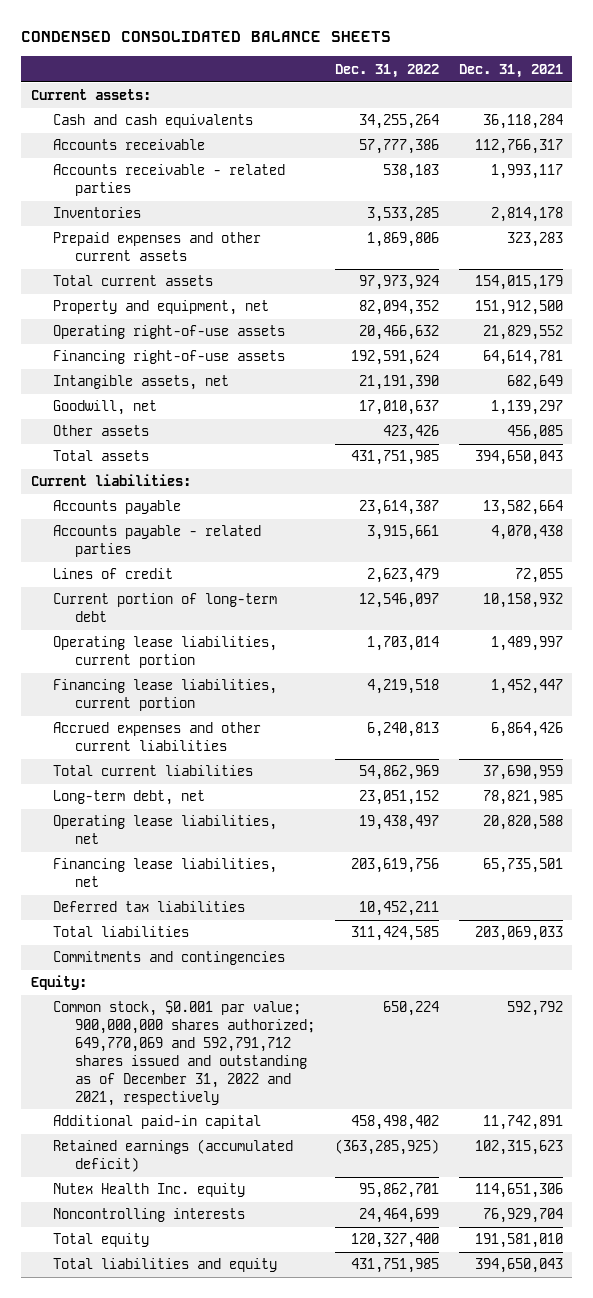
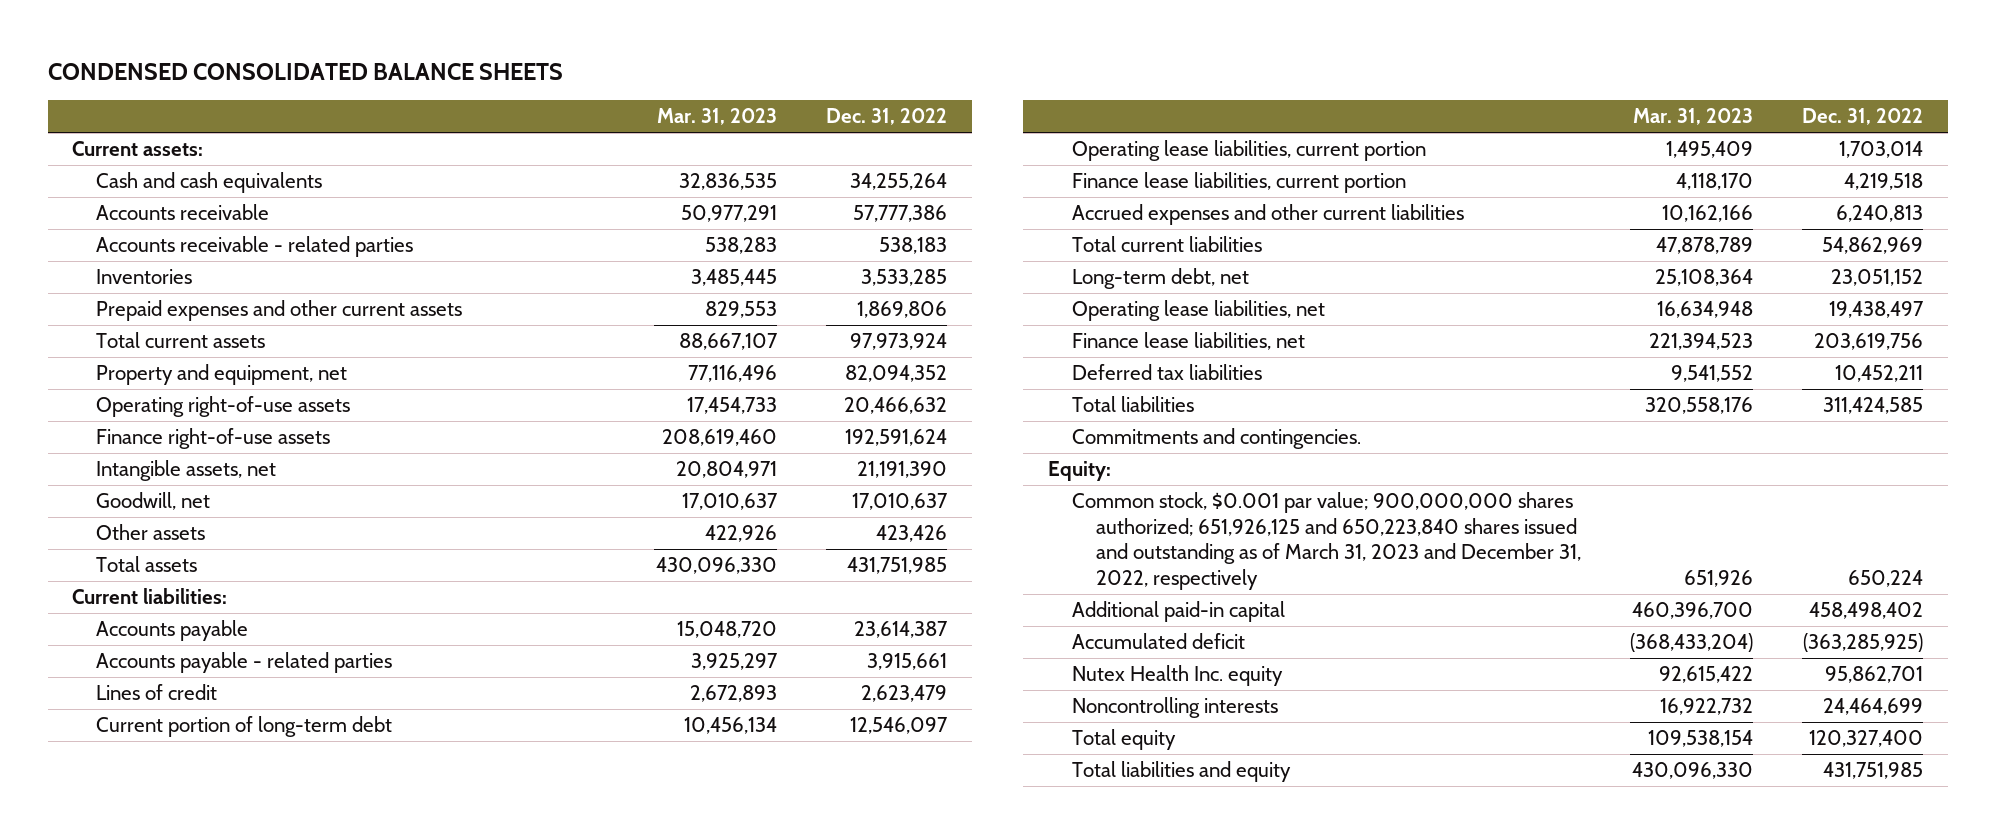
[458,63,563,78] Dec. 31, 2021 -> none
none -> [657,108,778,126] Mar. 31, 2023
[52,350,285,365] Financing right-of-use assets -> [96,428,331,450] Finance right-of-use assets
[52,679,277,712] Financing lease liabilities, current portion -> [1071,172,1406,194] Finance lease liabilities, current portion
[52,858,277,888] Financing lease liabilities, net -> [1071,332,1305,351] Finance lease liabilities, net
[52,951,285,966] Commitments and contingencies -> [1071,428,1361,450] Commitments and contingencies.
[52,1000,315,1106] Common stock, $0.001 par value; 900,000,000 shares authorized; 649,770,069 and 592,791,712 shares issued and outstanding as of December 31, 2022 and 2021, respectively -> [1071,492,1581,590] Common stock, $0.001 par value; 900,000,000 shares authorized; 651,926,125 and 650,223,840 shares issued and outstanding as of March 31, 2023 and December 31, 2022, respectively
[52,1139,293,1173] Retained earnings (accumulated deficit) -> [1071,633,1245,650] Accumulated deficit

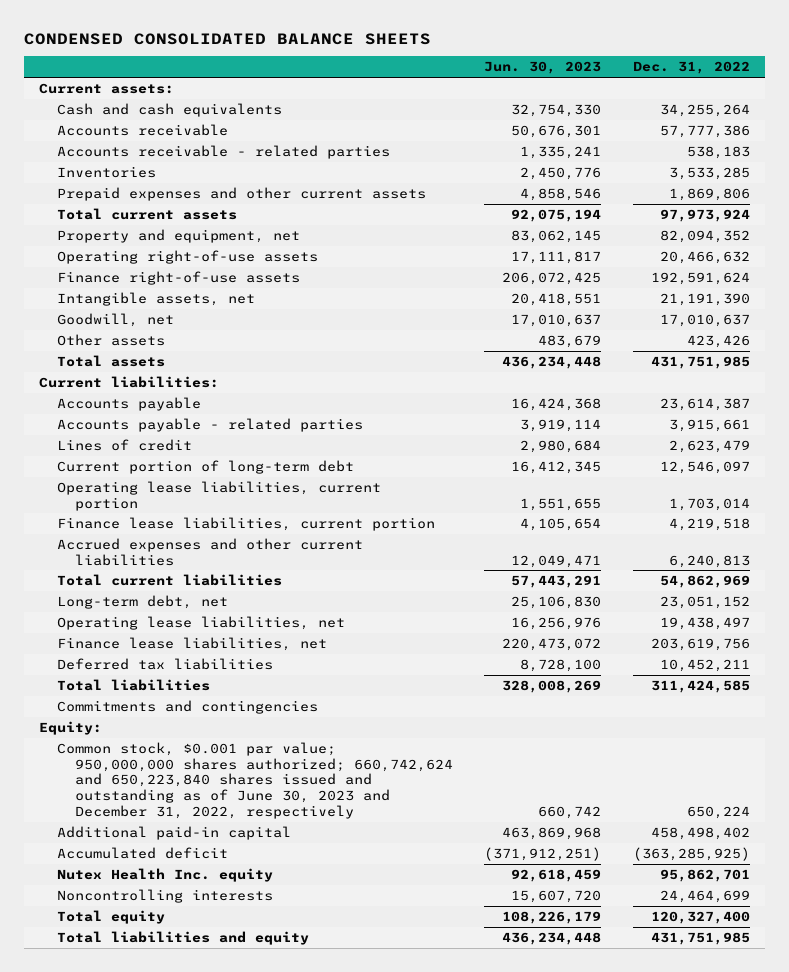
[657,108,778,126] Mar. 31, 2023 -> none
none -> [484,61,602,75] Jun. 30, 2023
[1071,428,1361,450] Commitments and contingencies. -> [57,699,319,714] Commitments and contingencies
[1071,492,1581,590] Common stock, $0.001 par value; 900,000,000 shares authorized; 651,926,125 and 650,223,840 shares issued and outstanding as of March 31, 2023 and December 31, 2022, respectively -> [57,741,453,819] Common stock, $0.001 par value; 950,000,000 shares authorized; 660,742,624 and 650,223,840 shares issued and outstanding as of June 30, 2023 and December 31, 2022, respectively

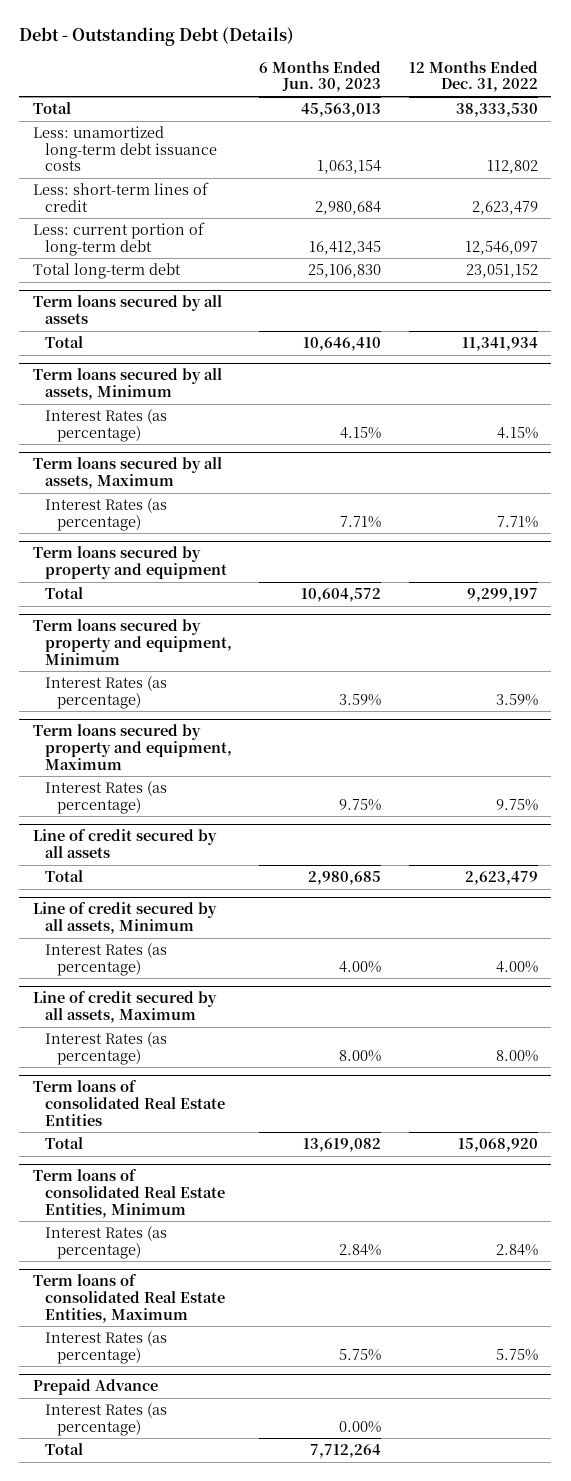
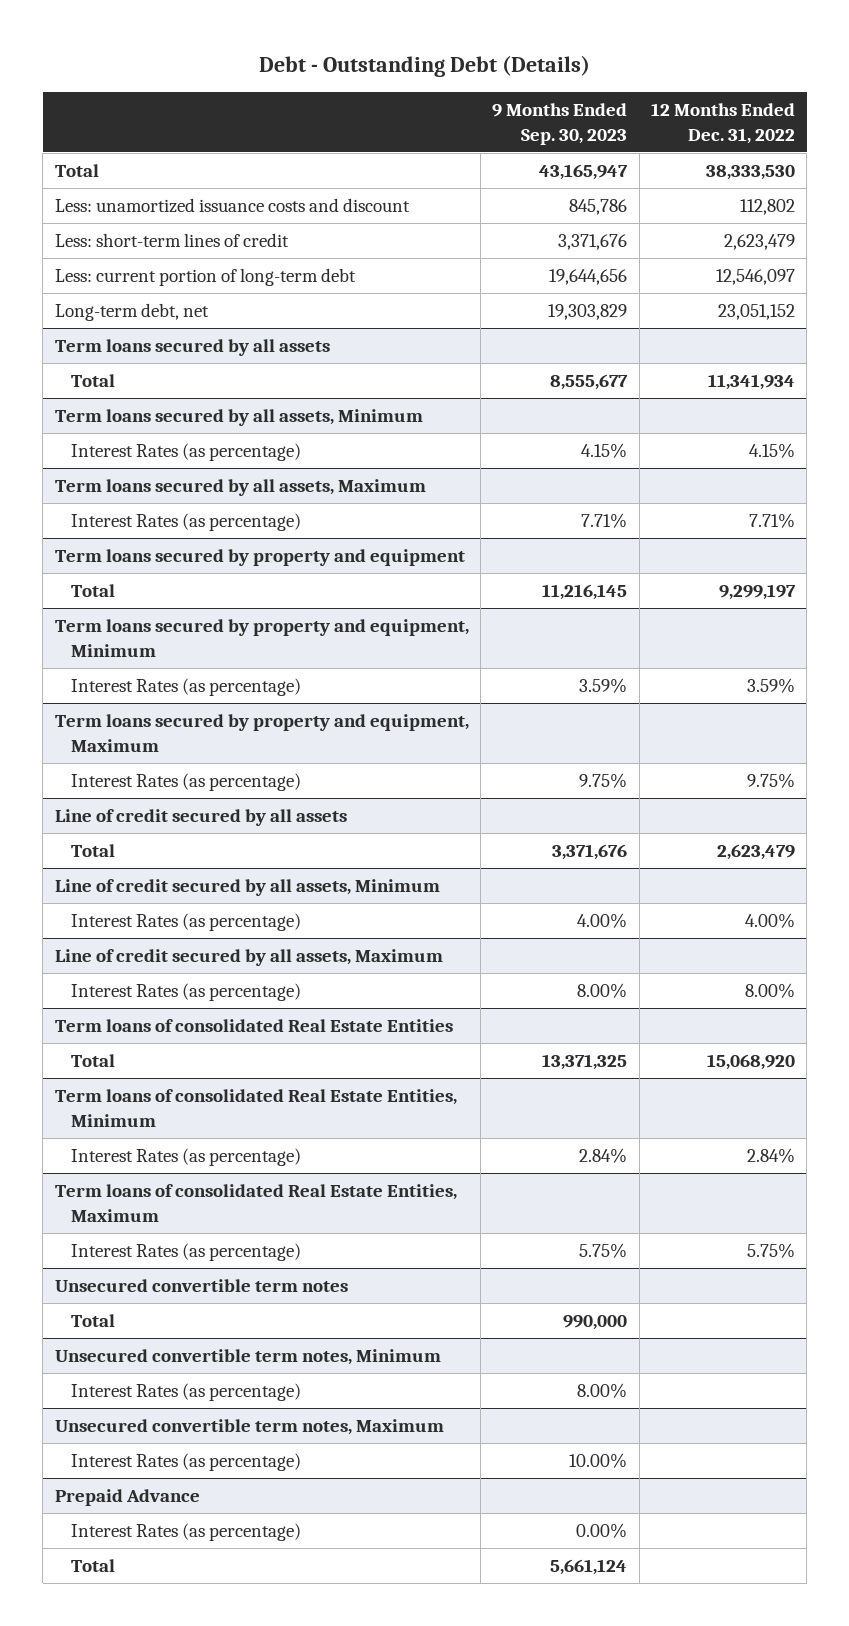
[259,60,382,93] 6 Months Ended Jun. 30, 2023 -> none
none -> [492,102,628,145] 9 Months Ended Sep. 30, 2023
[32,126,218,172] Less: unamortized long-term debt issuance costs -> [54,198,410,214] Less: unamortized issuance costs and discount
[32,263,181,280] Total long-term debt -> [54,303,209,322] Long-term debt, net
none -> [54,1279,348,1293] Unsecured convertible term notes
none -> [70,1314,115,1328] Total
none -> [54,1349,441,1366] Unsecured convertible term notes, Minimum
none -> [70,1383,301,1402] Interest Rates (as percentage)
none -> [54,1419,444,1436] Unsecured convertible term notes, Maximum
none -> [70,1453,301,1472] Interest Rates (as percentage)

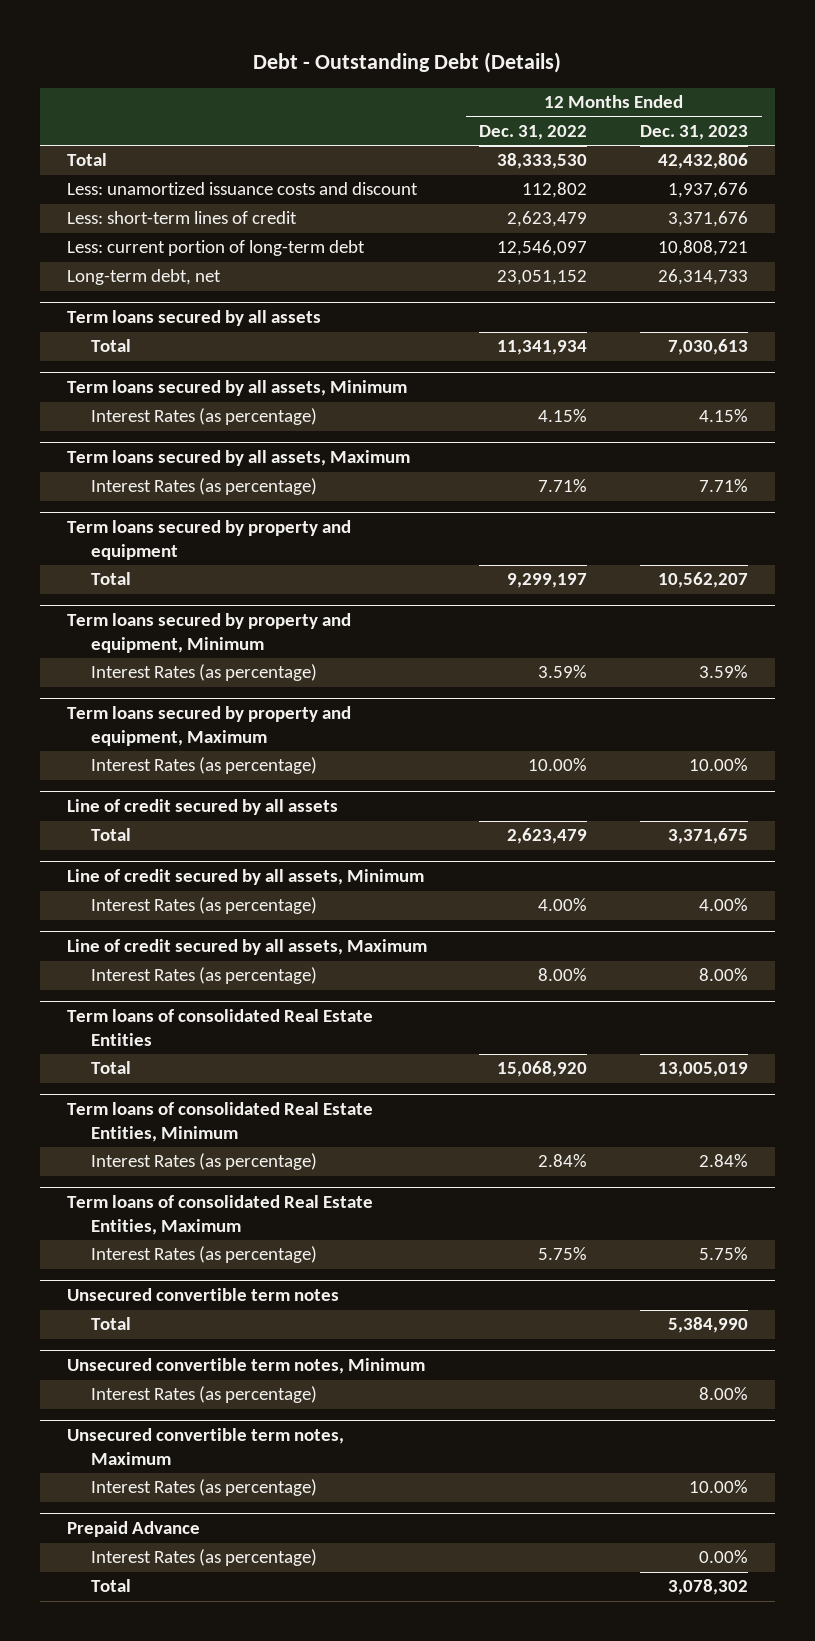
[492,102,628,145] 9 Months Ended Sep. 30, 2023 -> none
none -> [640,124,749,140] Dec. 31, 2023
[746,773,795,789] 9.75% -> [528,758,588,772] 10.00%

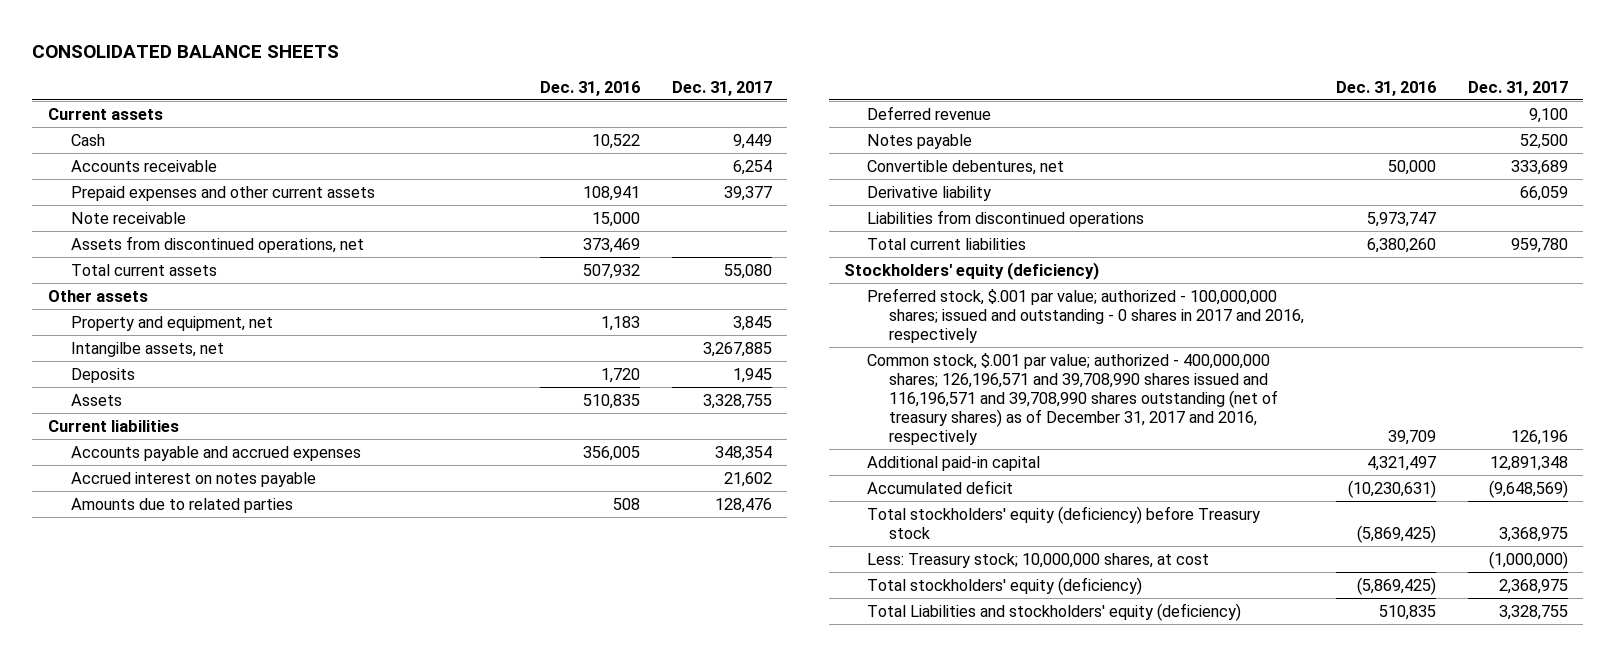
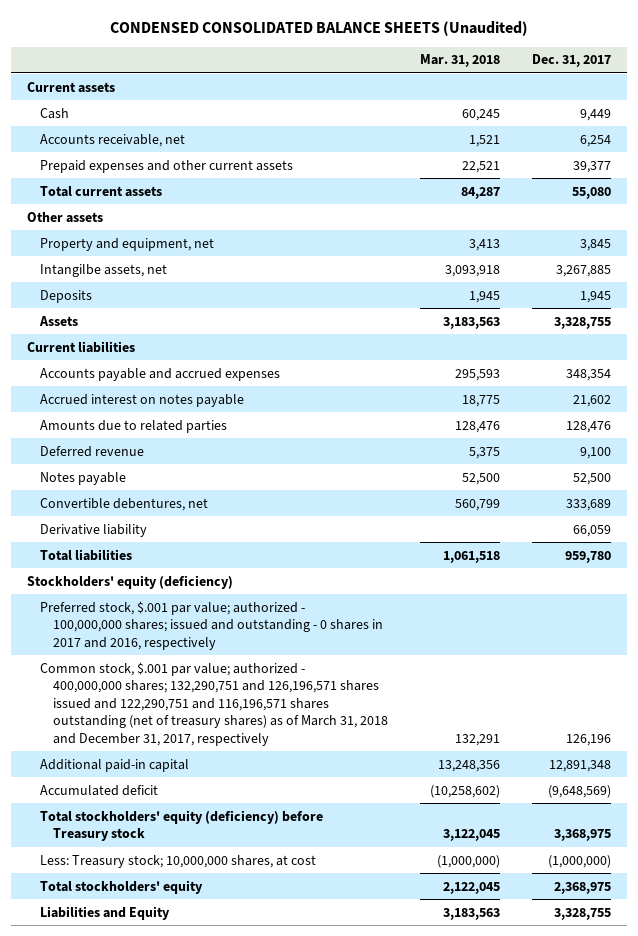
[32,44,340,58] CONSOLIDATED BALANCE SHEETS -> [110,20,529,36] CONDENSED CONSOLIDATED BALANCE SHEETS (Unaudited)
[539,81,640,97] Dec. 31, 2016 -> none
none -> [420,54,501,68] Mar. 31, 2018
[70,159,217,172] Accounts receivable -> [40,133,186,147] Accounts receivable, net
[70,211,186,224] Note receivable -> none
[70,235,364,253] Assets from discontinued operations, net -> none
[866,209,1144,227] Liabilities from discontinued operations -> none
[866,237,1026,250] Total current liabilities -> [40,548,133,561] Total liabilities
[866,352,1279,446] Common stock, $.001 par value; authorized - 400,000,000 shares; 126,196,571 and 39,708,990 shares issued and 116,196,571 and 39,708,990 shares outstanding (net of treasury shares) as of December 31, 2017 and 2016, respectively -> [40,661,389,746] Common stock, $.001 par value; authorized - 400,000,000 shares; 132,290,751 and 126,196,571 shares issued and 122,290,751 and 116,196,571 shares outstanding (net of treasury shares) as of March 31, 2018 and December 31, 2017, respectively
[866,576,1142,595] Total stockholders' equity (deficiency) -> [40,879,204,894] Total stockholders' equity
[866,602,1241,621] Total Liabilities and stockholders' equity (deficiency) -> [40,905,171,920] Liabilities and Equity

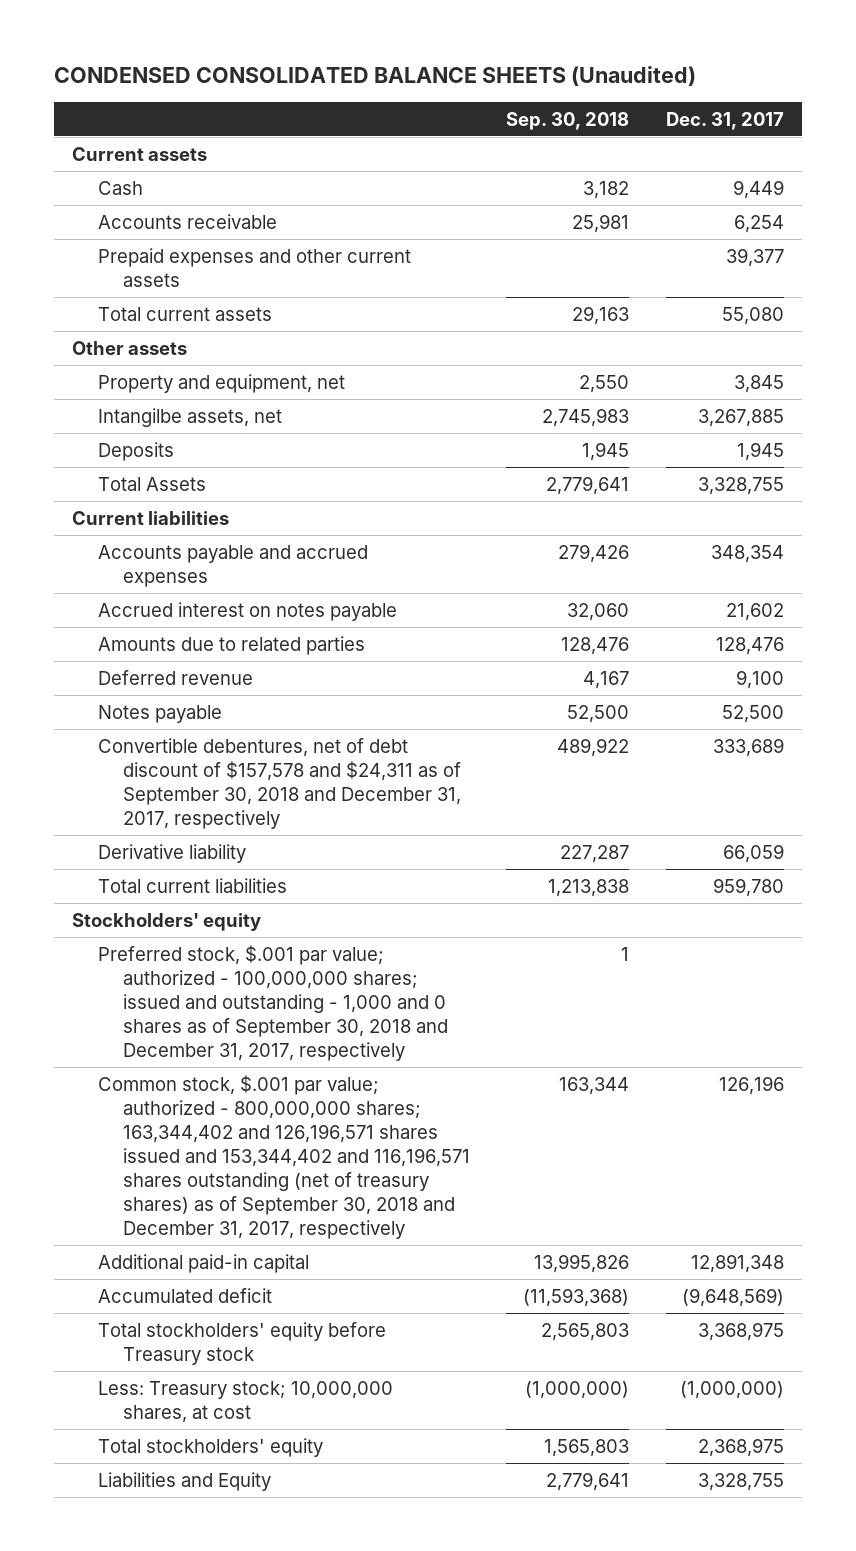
[420,54,501,68] Mar. 31, 2018 -> none
none -> [506,111,630,130] Sep. 30, 2018
[40,133,186,147] Accounts receivable, net -> [97,213,277,229] Accounts receivable
[39,315,79,326] Assets -> [97,476,206,491] Total Assets
[40,497,209,511] Convertible debentures, net -> [97,737,462,829] Convertible debentures, net of debt discount of $157,578 and $24,311 as of September 30, 2018 and December 31, 2017, respectively
[40,548,133,561] Total liabilities -> [97,877,287,893] Total current liabilities
[27,574,234,589] Stockholders' equity (deficiency) -> [72,912,262,931] Stockholders' equity
[40,600,384,650] Preferred stock, $.001 par value; authorized - 100,000,000 shares; issued and outstanding - 0 shares in 2017 and 2016, respectively -> [97,944,449,1062] Preferred stock, $.001 par value; authorized - 100,000,000 shares; issued and outstanding - 1,000 and 0 shares as of September 30, 2018 and December 31, 2017, respectively
[40,661,389,746] Common stock, $.001 par value; authorized - 400,000,000 shares; 132,290,751 and 126,196,571 shares issued and 122,290,751 and 116,196,571 shares outstanding (net of treasury shares) as of March 31, 2018 and December 31, 2017, respectively -> [97,1074,471,1240] Common stock, $.001 par value; authorized - 800,000,000 shares; 163,344,402 and 126,196,571 shares issued and 153,344,402 and 116,196,571 shares outstanding (net of treasury shares) as of September 30, 2018 and December 31, 2017, respectively
[40,809,324,842] Total stockholders' equity (deficiency) before Treasury stock -> [97,1321,386,1365] Total stockholders' equity before Treasury stock

